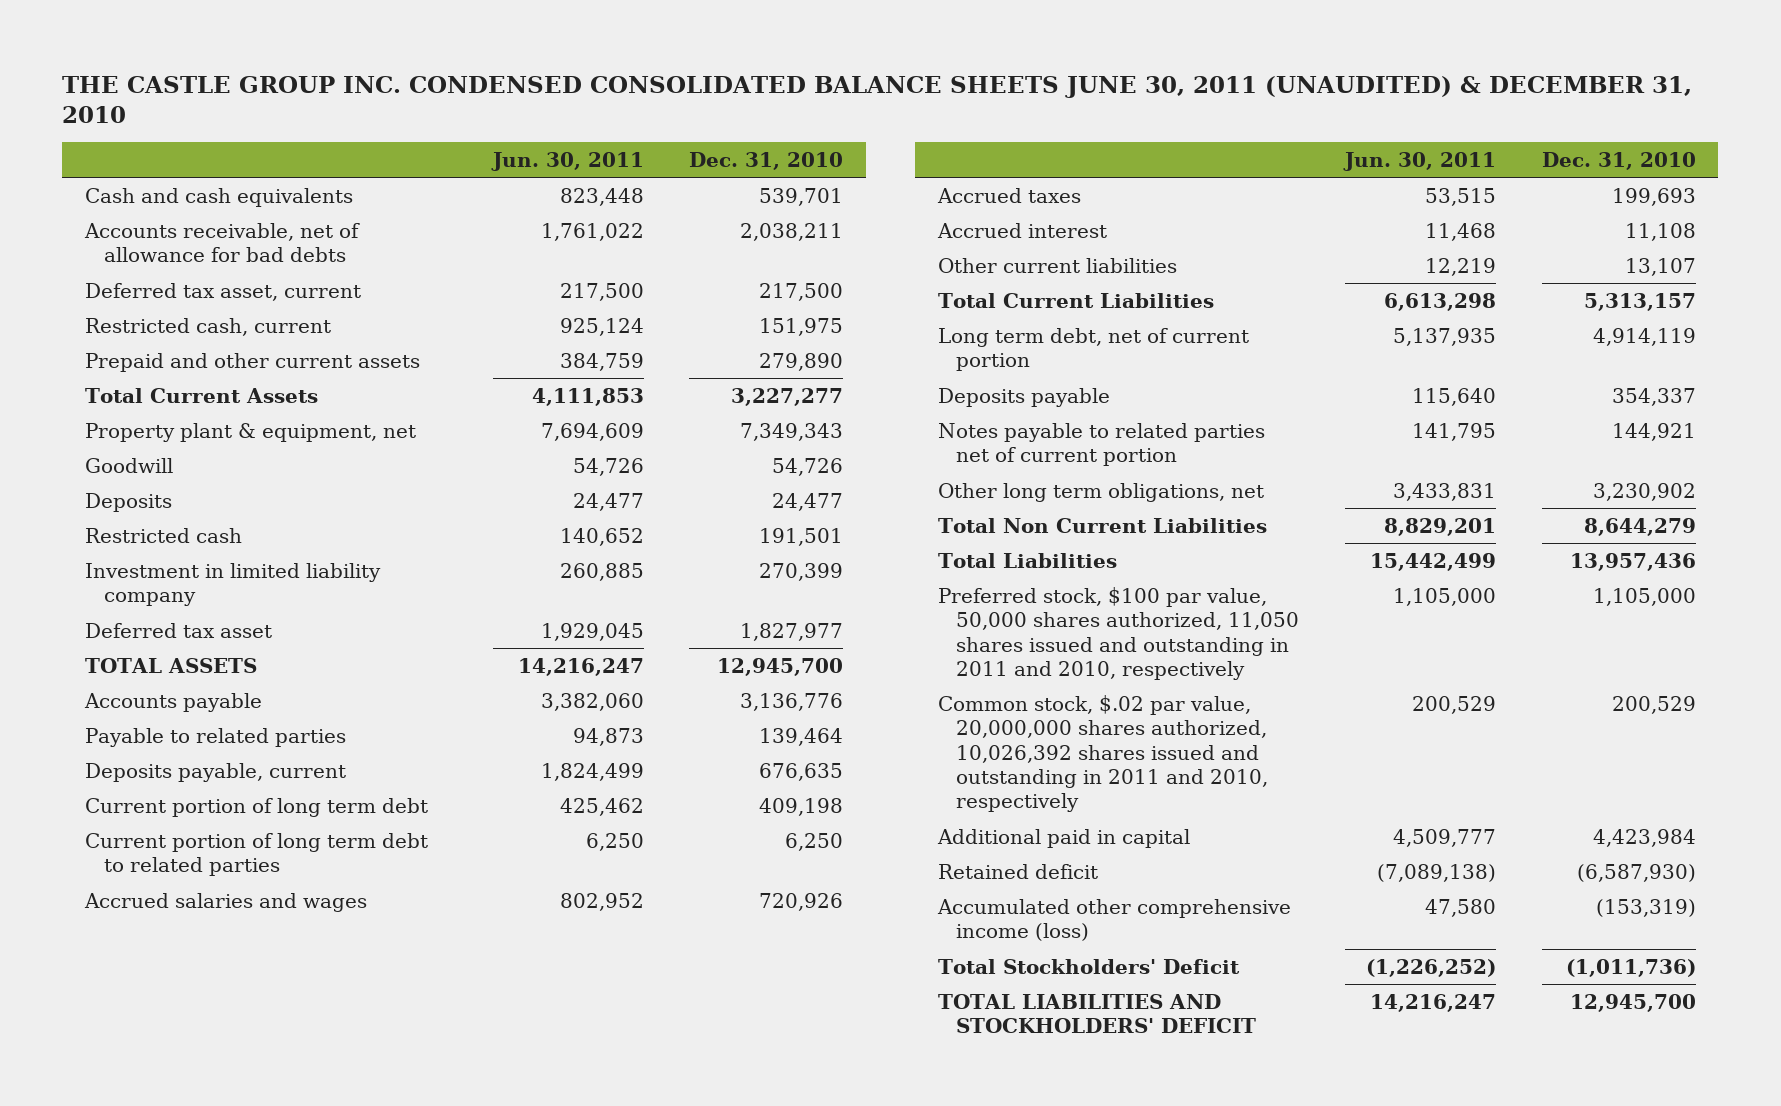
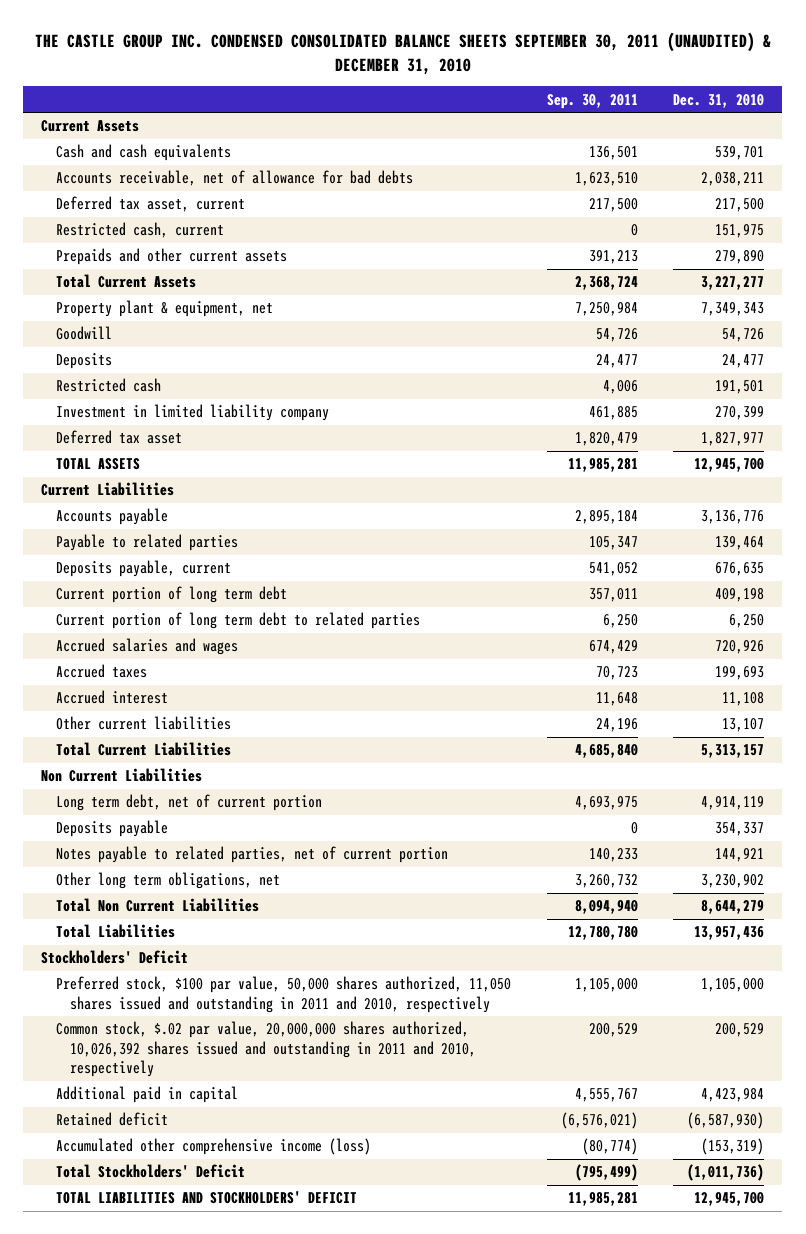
[62,75,1693,123] THE CASTLE GROUP INC. CONDENSED CONSOLIDATED BALANCE SHEETS JUNE 30, 2011 (UNAUDITED) & DECEMBER 31, 2010 -> [34,32,771,76] THE CASTLE GROUP INC. CONDENSED CONSOLIDATED BALANCE SHEETS SEPTEMBER 30, 2011 (UNAUDITED) & DECEMBER 31, 2010
[490,151,644,171] Jun. 30, 2011 -> none
none -> [546,93,638,109] Sep. 30, 2011
none -> [41,120,140,133] Current Assets
[85,352,421,372] Prepaid and other current assets -> [55,248,287,266] Prepaids and other current assets
none -> [41,482,175,497] Current Liabilities
none -> [41,768,203,783] Non Current Liabilities
[937,422,1265,467] Notes payable to related parties net of current portion -> [55,846,448,864] Notes payable to related parties, net of current portion
none -> [41,950,189,965] Stockholders' Deficit

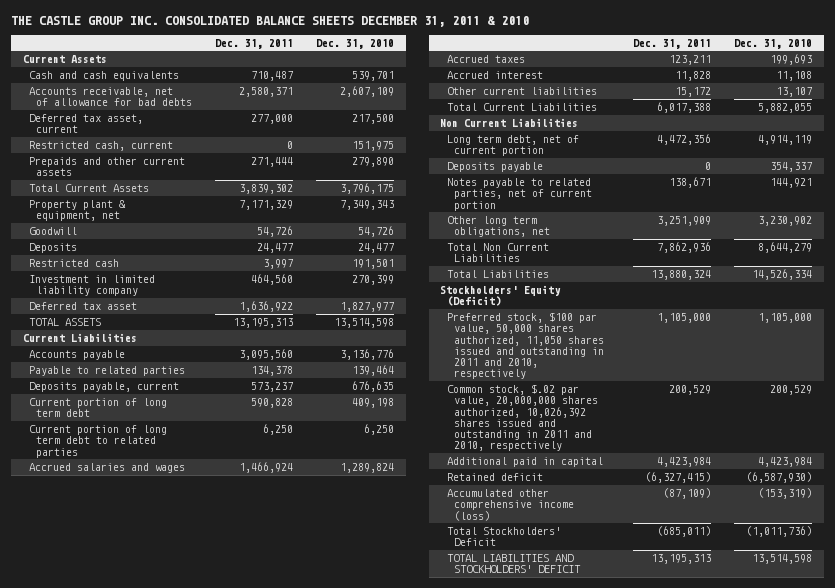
[34,32,771,76] THE CASTLE GROUP INC. CONDENSED CONSOLIDATED BALANCE SHEETS SEPTEMBER 30, 2011 (UNAUDITED) & DECEMBER 31, 2010 -> [11,16,530,28] THE CASTLE GROUP INC. CONSOLIDATED BALANCE SHEETS DECEMBER 31, 2011 & 2010
[546,93,638,109] Sep. 30, 2011 -> none
none -> [215,38,294,49] Dec. 31, 2011
[701,172,765,187] 2,038,211 -> [340,86,395,98] 2,607,109
[701,276,765,291] 3,227,277 -> [340,183,395,195] 3,796,175
[694,458,765,473] 12,945,700 -> [334,318,395,329] 13,514,598
[715,640,765,655] 720,926 -> [340,463,395,474] 1,289,824
[701,744,765,759] 5,313,157 -> [758,103,813,114] 5,882,055
[694,926,765,941] 13,957,436 -> [752,269,813,281] 14,526,334
[41,950,189,965] Stockholders' Deficit -> [440,285,562,307] Stockholders' Equity (Deficit)
[694,1192,765,1207] 12,945,700 -> [752,554,813,565] 13,514,598

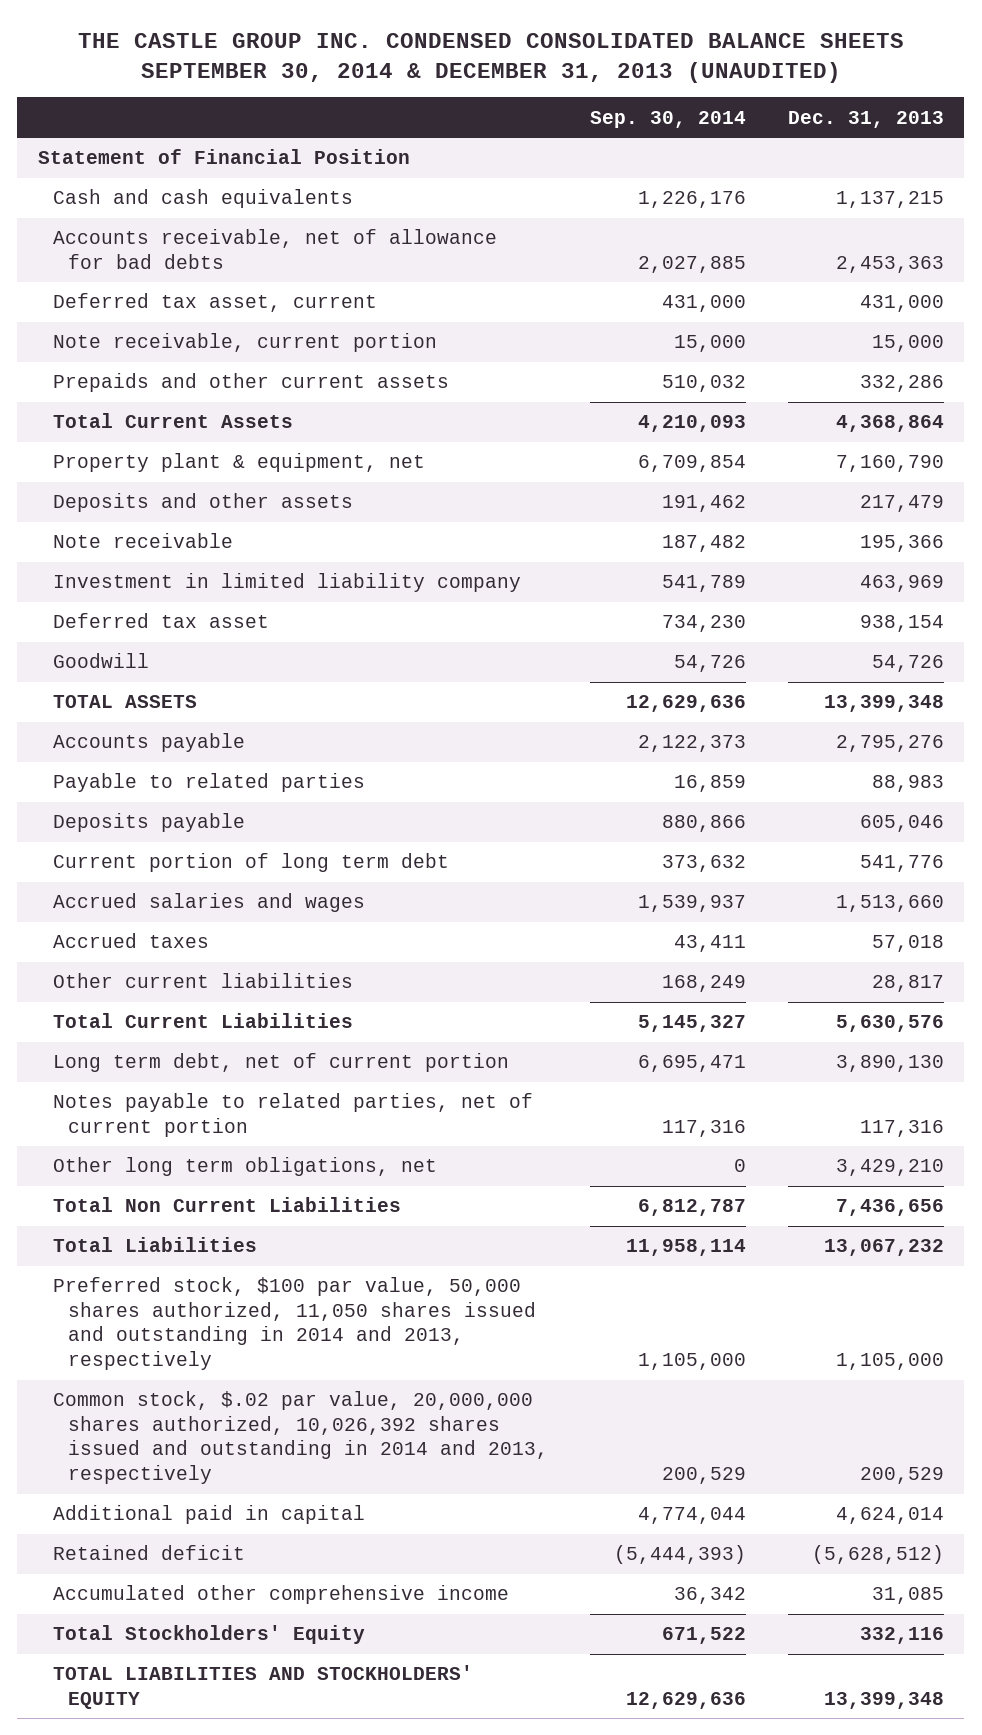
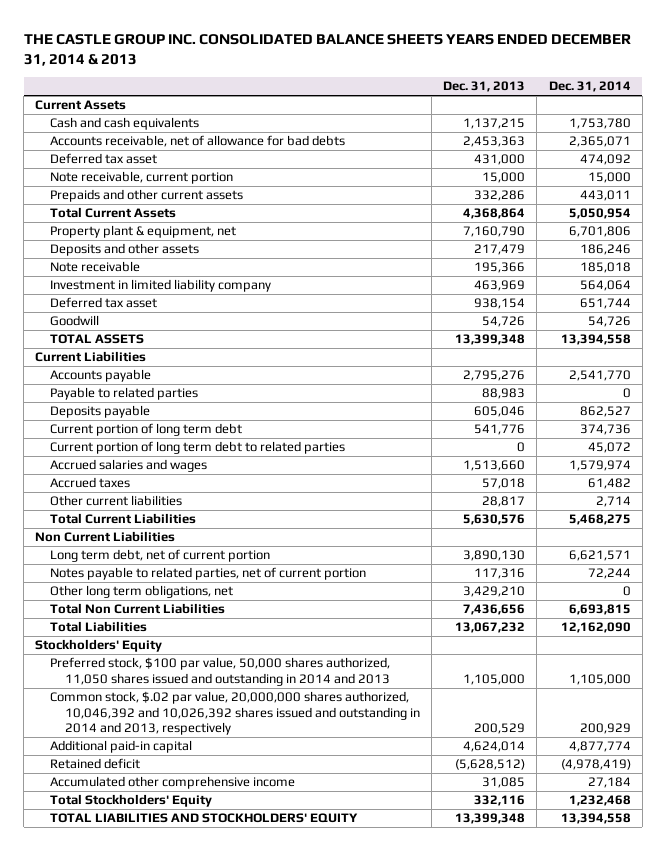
[77,32,904,83] THE CASTLE GROUP INC. CONDENSED CONSOLIDATED BALANCE SHEETS SEPTEMBER 30, 2014 & DECEMBER 31, 2013 (UNAUDITED) -> [23,33,631,66] THE CASTLE GROUP INC. CONSOLIDATED BALANCE SHEETS YEARS ENDED DECEMBER 31, 2014 & 2013
[590,110,747,128] Sep. 30, 2014 -> none
none -> [548,81,631,93] Dec. 31, 2014
[38,149,411,165] Statement of Financial Position -> none
none -> [35,100,127,111] Current Assets
[53,293,378,313] Deferred tax asset, current -> [49,153,157,165] Deferred tax asset
none -> [35,351,147,363] Current Liabilities
none -> [49,441,345,455] Current portion of long term debt to related parties
none -> [35,531,176,543] Non Current Liabilities
none -> [35,639,163,653] Stockholders' Equity
[53,1277,537,1371] Preferred stock, $100 par value, 50,000 shares authorized, 11,050 shares issued and outstanding in 2014 and 2013, respectively -> [49,657,390,686] Preferred stock, $100 par value, 50,000 shares authorized, 11,050 shares issued and outstanding in 2014 and 2013
[53,1391,549,1485] Common stock, $.02 par value, 20,000,000 shares authorized, 10,026,392 shares issued and outstanding in 2014 and 2013, respectively -> [49,691,420,735] Common stock, $.02 par value, 20,000,000 shares authorized, 10,046,392 and 10,026,392 shares issued and outstanding in 2014 and 2013, respectively
[53,1505,366,1525] Additional paid in capital -> [49,740,192,754] Additional paid-in capital

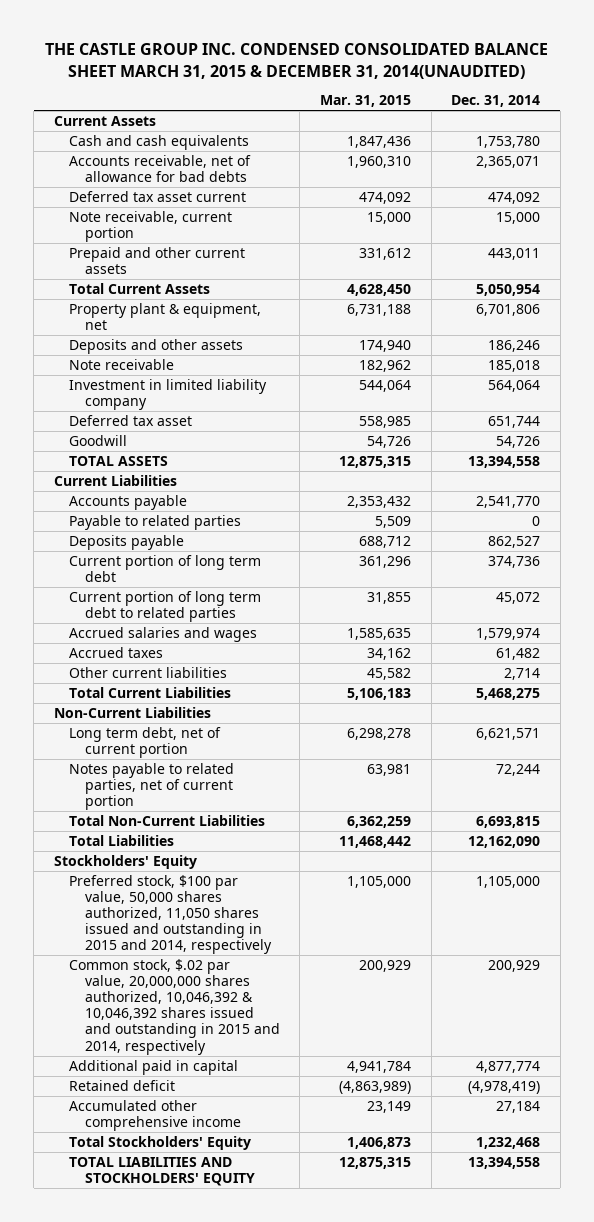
[23,33,631,66] THE CASTLE GROUP INC. CONSOLIDATED BALANCE SHEETS YEARS ENDED DECEMBER 31, 2014 & 2013 -> [45,43,549,79] THE CASTLE GROUP INC. CONDENSED CONSOLIDATED BALANCE SHEET MARCH 31, 2015 & DECEMBER 31, 2014(UNAUDITED)
[443,81,526,93] Dec. 31, 2013 -> none
none -> [319,95,411,108] Mar. 31, 2015
[49,153,157,165] Deferred tax asset -> [69,190,247,202] Deferred tax asset current
[49,189,243,203] Prepaids and other current assets -> [69,246,246,275] Prepaid and other current assets
[35,531,176,543] Non Current Liabilities -> [53,706,211,718] Non-Current Liabilities
[49,585,233,599] Other long term obligations, net -> none
[49,603,225,615] Total Non Current Liabilities -> [69,814,266,826] Total Non-Current Liabilities
[49,657,390,686] Preferred stock, $100 par value, 50,000 shares authorized, 11,050 shares issued and outstanding in 2014 and 2013 -> [69,874,272,955] Preferred stock, $100 par value, 50,000 shares authorized, 11,050 shares issued and outstanding in 2015 and 2014, respectively
[49,691,420,735] Common stock, $.02 par value, 20,000,000 shares authorized, 10,046,392 and 10,026,392 shares issued and outstanding in 2014 and 2013, respectively -> [69,958,280,1055] Common stock, $.02 par value, 20,000,000 shares authorized, 10,046,392 & 10,046,392 shares issued and outstanding in 2015 and 2014, respectively
[49,740,192,754] Additional paid-in capital -> [69,1059,239,1075] Additional paid in capital

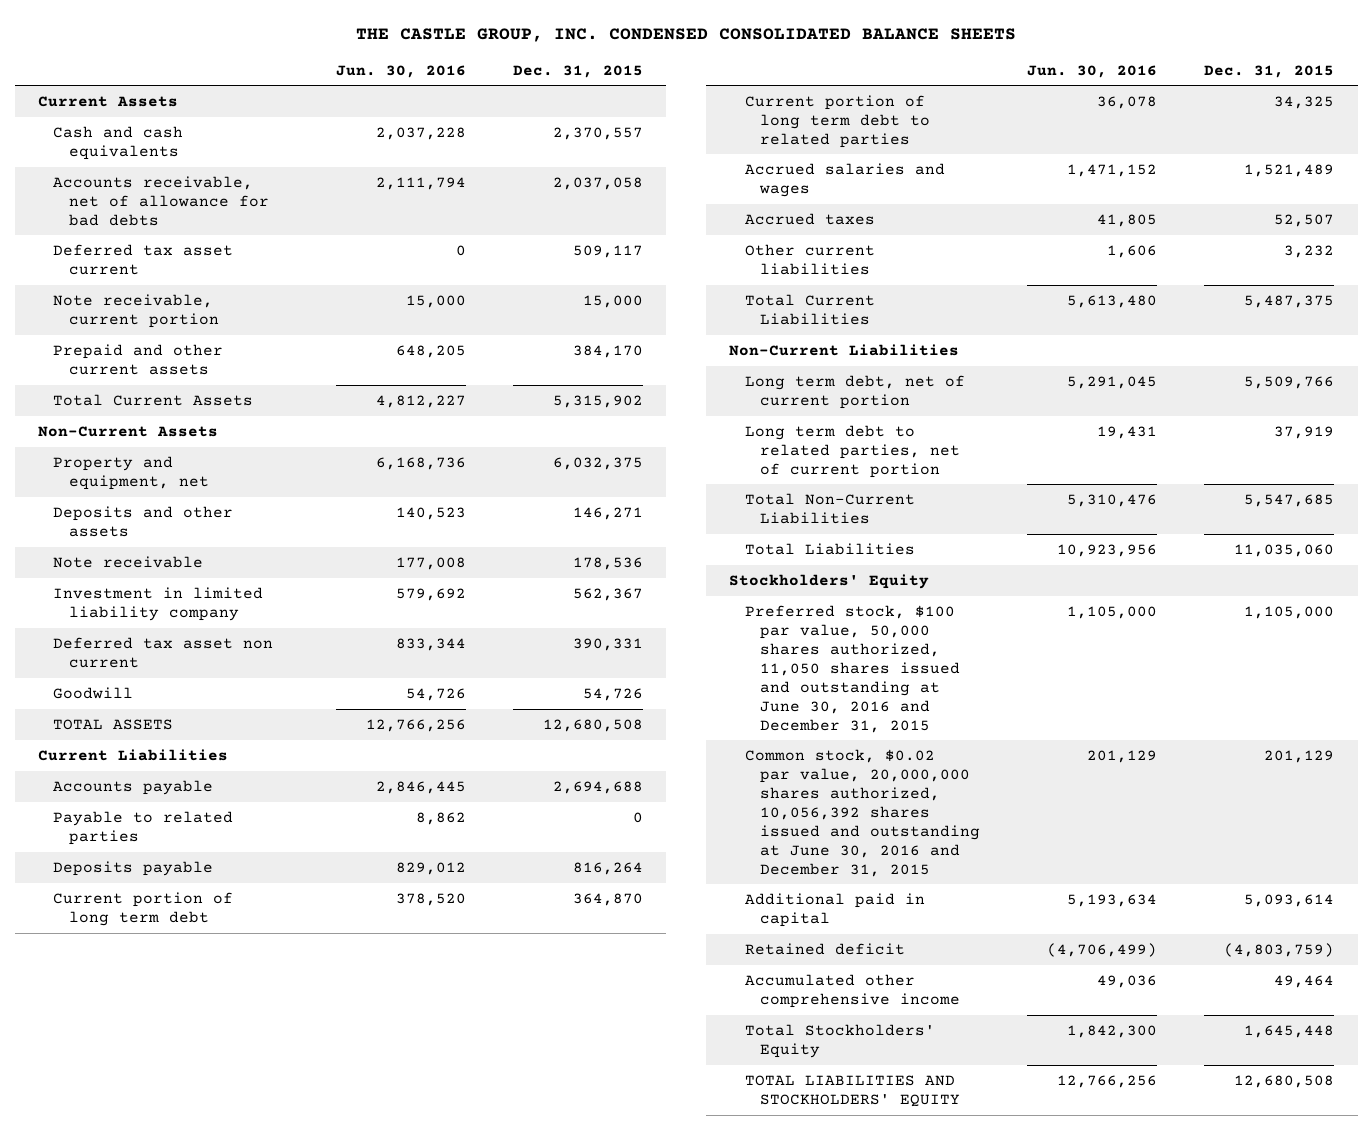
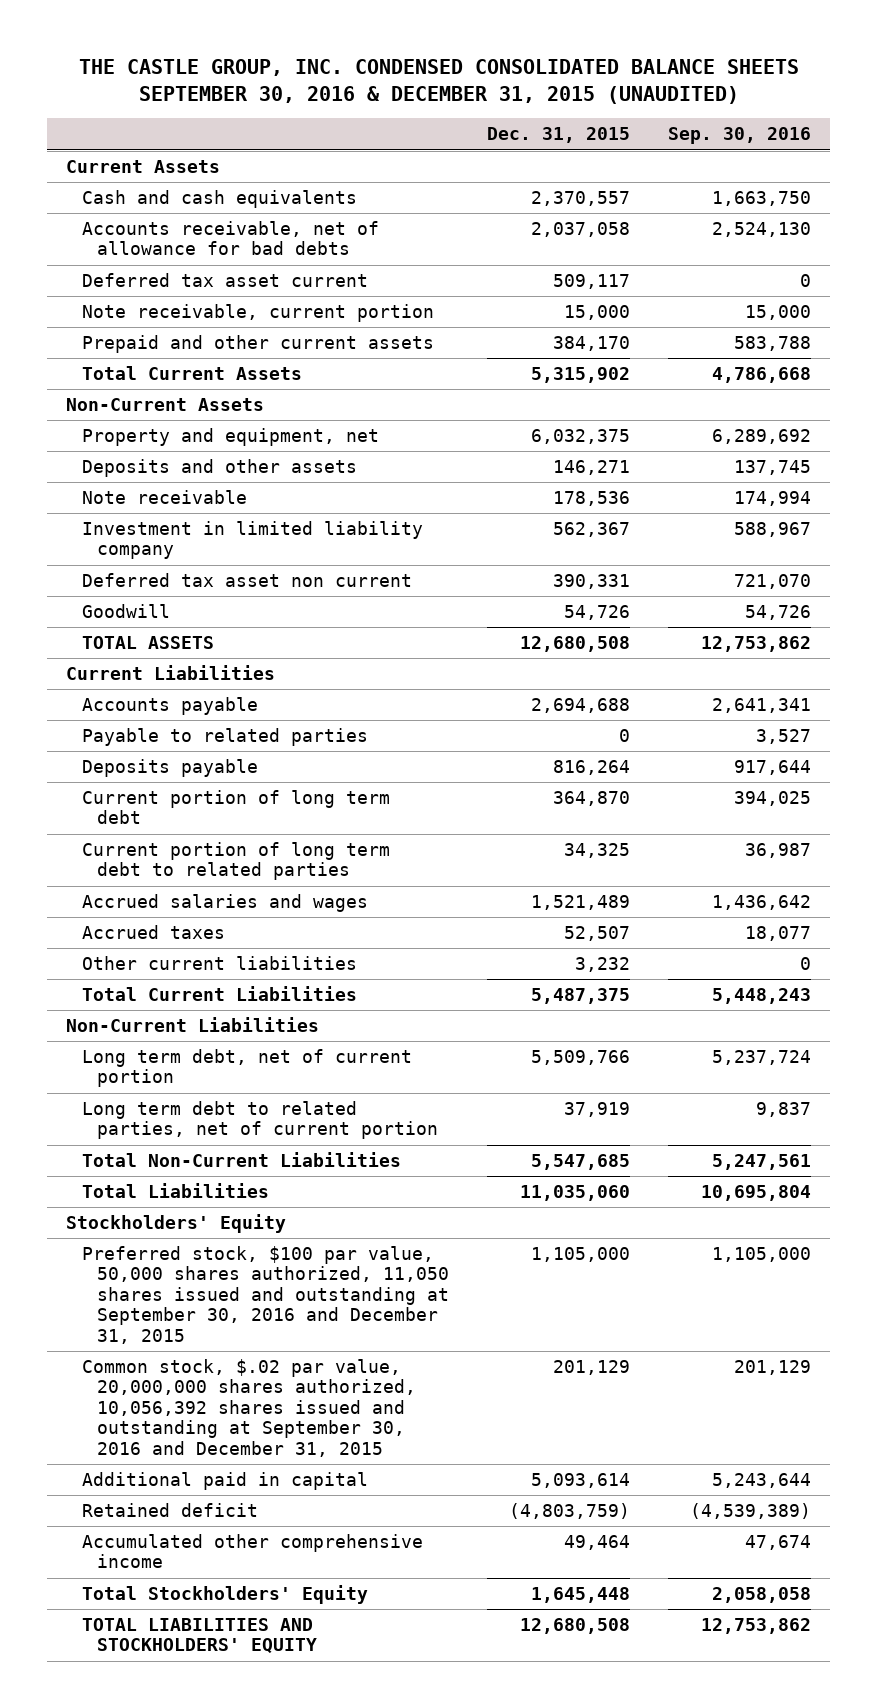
[356,28,1017,43] THE CASTLE GROUP, INC. CONDENSED CONSOLIDATED BALANCE SHEETS -> [78,58,799,104] THE CASTLE GROUP, INC. CONDENSED CONSOLIDATED BALANCE SHEETS SEPTEMBER 30, 2016 & DECEMBER 31, 2015 (UNAUDITED)
[335,64,466,78] Jun. 30, 2016 -> none
none -> [668,127,812,145] Sep. 30, 2016
[744,604,961,733] Preferred stock, $100 par value, 50,000 shares authorized, 11,050 shares issued and outstanding at June 30, 2016 and December 31, 2015 -> [81,1246,450,1344] Preferred stock, $100 par value, 50,000 shares authorized, 11,050 shares issued and outstanding at September 30, 2016 and December 31, 2015
[744,748,981,877] Common stock, $0.02 par value, 20,000,000 shares authorized, 10,056,392 shares issued and outstanding at June 30, 2016 and December 31, 2015 -> [81,1359,417,1457] Common stock, $.02 par value, 20,000,000 shares authorized, 10,056,392 shares issued and outstanding at September 30, 2016 and December 31, 2015

